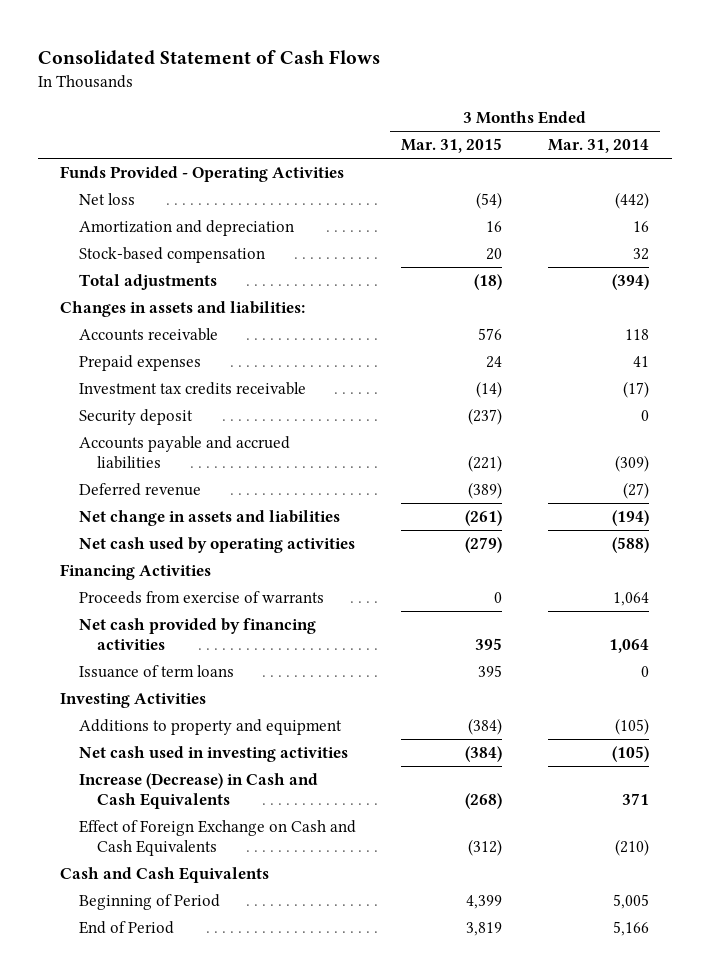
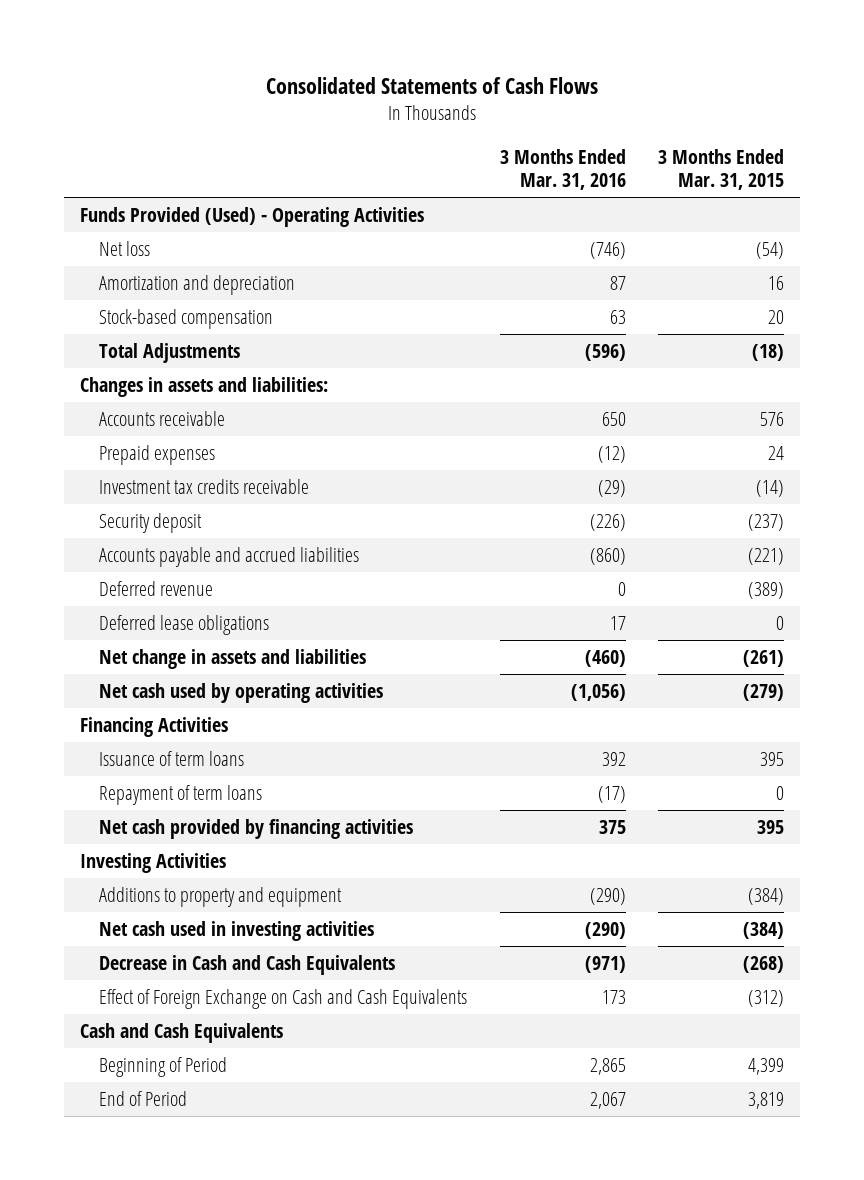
[37,50,380,66] Consolidated Statement of Cash Flows -> [266,77,599,95] Consolidated Statements of Cash Flows
[547,139,649,154] Mar. 31, 2014 -> none
none -> [499,148,626,190] 3 Months Ended Mar. 31, 2016
[60,166,345,183] Funds Provided - Operating Activities -> [80,206,425,227] Funds Provided (Used) - Operating Activities
[78,274,217,291] Total adjustments -> [99,342,241,363] Total Adjustments
none -> [99,614,270,635] Deferred lease obligations
[78,591,324,605] Proceeds from exercise of warrants -> none
none -> [99,784,263,805] Repayment of term loans
[78,618,316,650] Net cash provided by financing activities -> [99,818,414,839] Net cash provided by financing activities
[78,773,318,809] Increase (Decrease) in Cash and Cash Equivalents -> [99,954,396,975] Decrease in Cash and Cash Equivalents

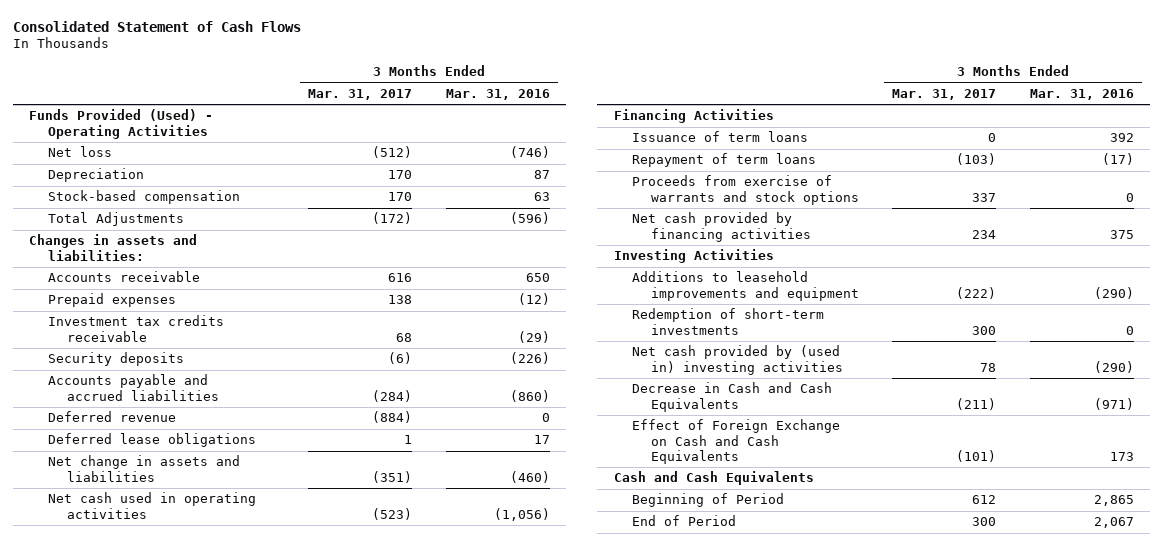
[266,77,599,95] Consolidated Statements of Cash Flows -> [12,20,301,32] Consolidated Statement of Cash Flows
[657,148,784,190] 3 Months Ended Mar. 31, 2015 -> none
none -> [308,88,413,100] Mar. 31, 2017
[99,274,296,295] Amortization and depreciation -> [48,168,145,183] Depreciation
[99,512,203,533] Security deposit -> [48,352,185,367] Security deposits
[99,682,384,703] Net cash used by operating activities -> [48,492,257,519] Net cash used in operating activities
none -> [632,175,860,205] Proceeds from exercise of warrants and stock options
[99,886,343,907] Additions to property and equipment -> [632,271,860,301] Additions to leasehold improvements and equipment
none -> [632,308,825,335] Redemption of short-term investments
[99,920,375,941] Net cash used in investing activities -> [632,345,844,375] Net cash provided by (used in) investing activities

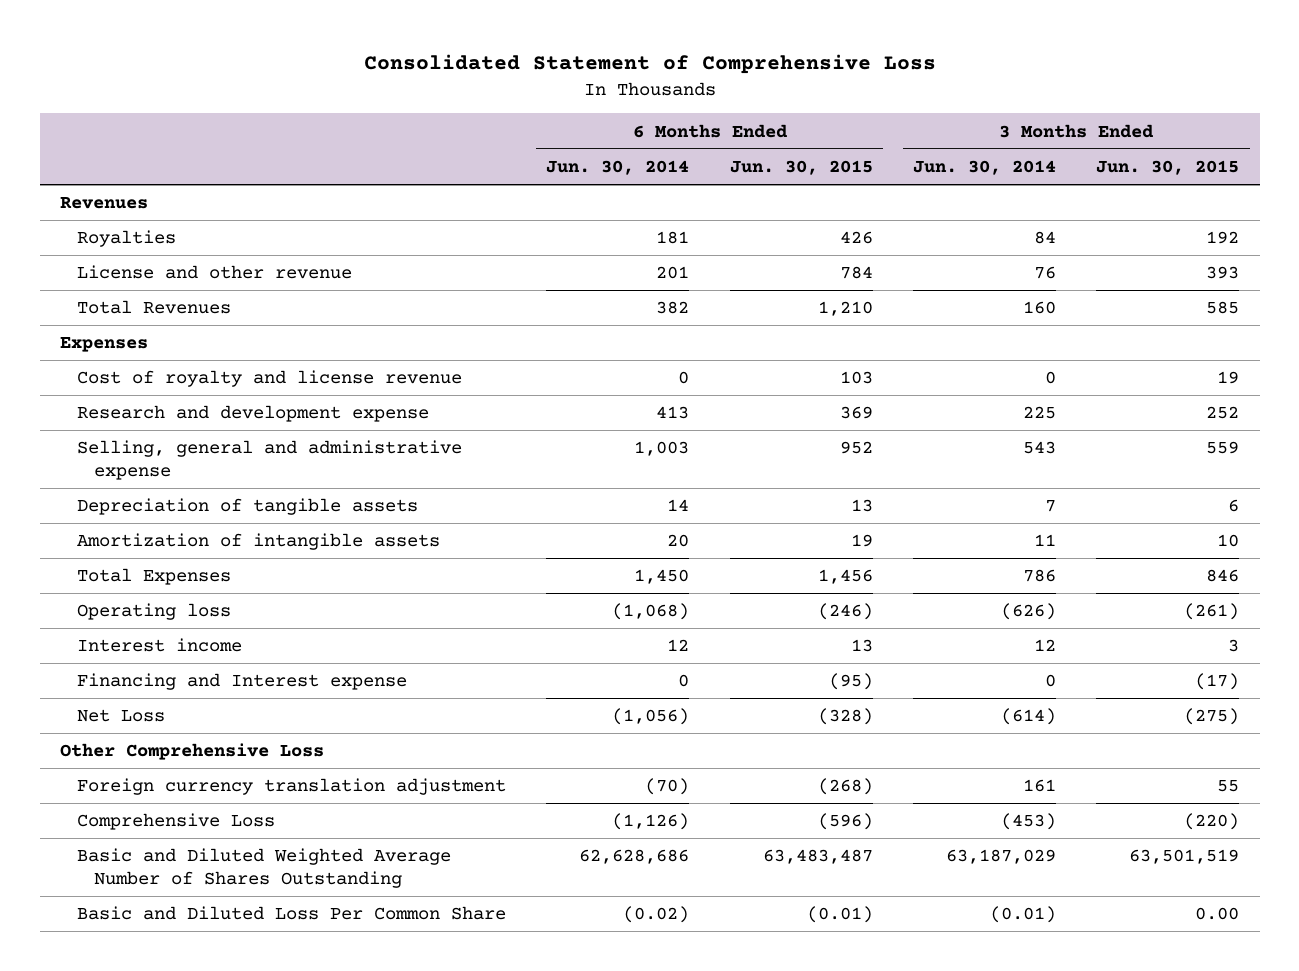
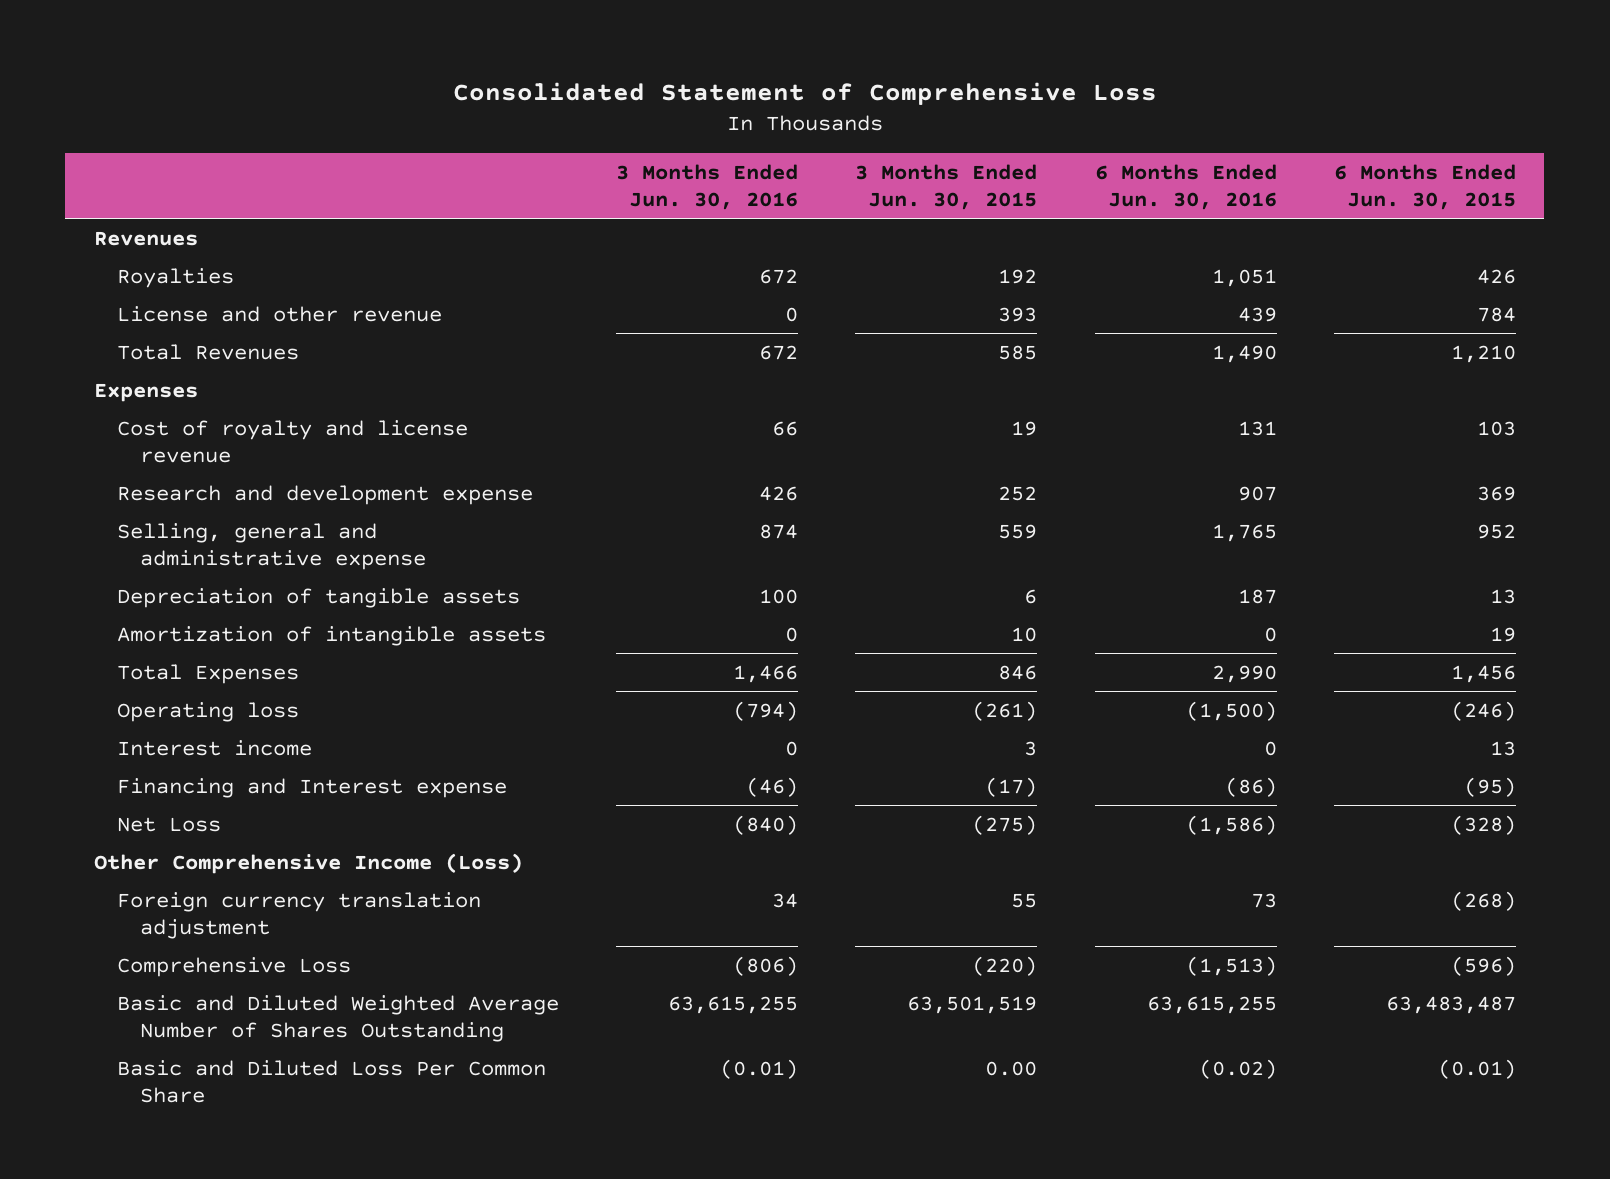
[546,160,690,176] Jun. 30, 2014 -> none
[913,160,1057,176] Jun. 30, 2014 -> none
none -> [616,163,799,210] 3 Months Ended Jun. 30, 2016
none -> [1094,163,1277,210] 6 Months Ended Jun. 30, 2016
[59,743,324,761] Other Comprehensive Loss -> [93,852,523,874] Other Comprehensive Income (Loss)

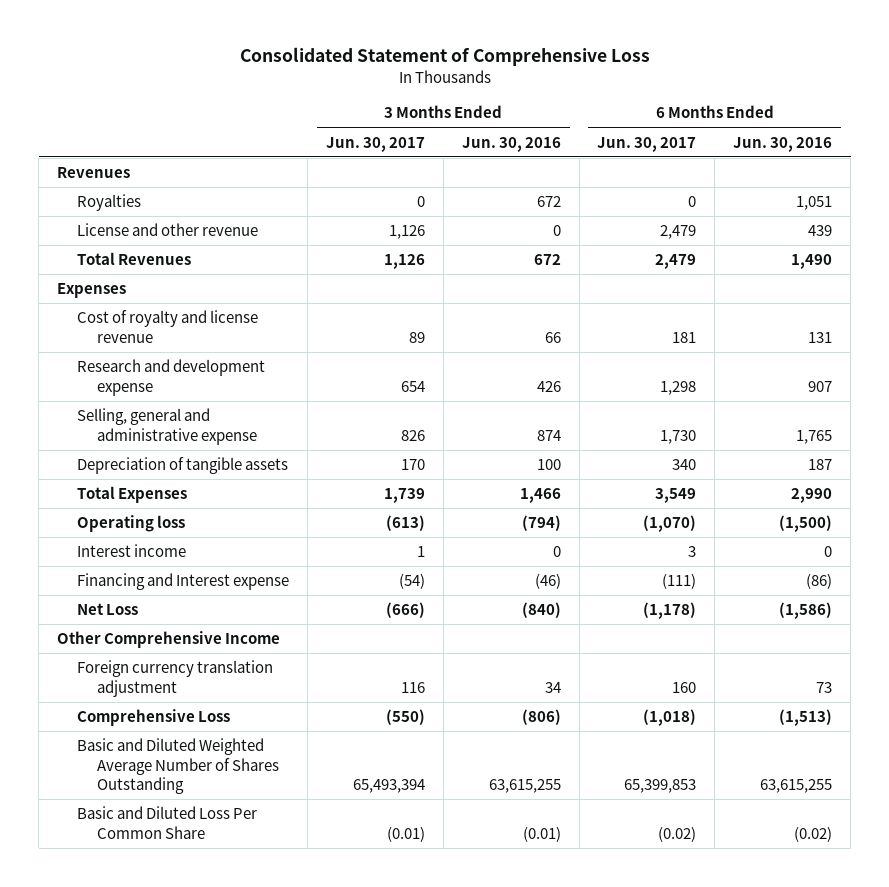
[855,163,1038,210] 3 Months Ended Jun. 30, 2015 -> none
[1333,163,1516,210] 6 Months Ended Jun. 30, 2015 -> none
none -> [325,136,425,152] Jun. 30, 2017
none -> [597,136,697,152] Jun. 30, 2017
[117,625,547,646] Amortization of intangible assets -> none
[93,852,523,874] Other Comprehensive Income (Loss) -> [57,631,281,649] Other Comprehensive Income

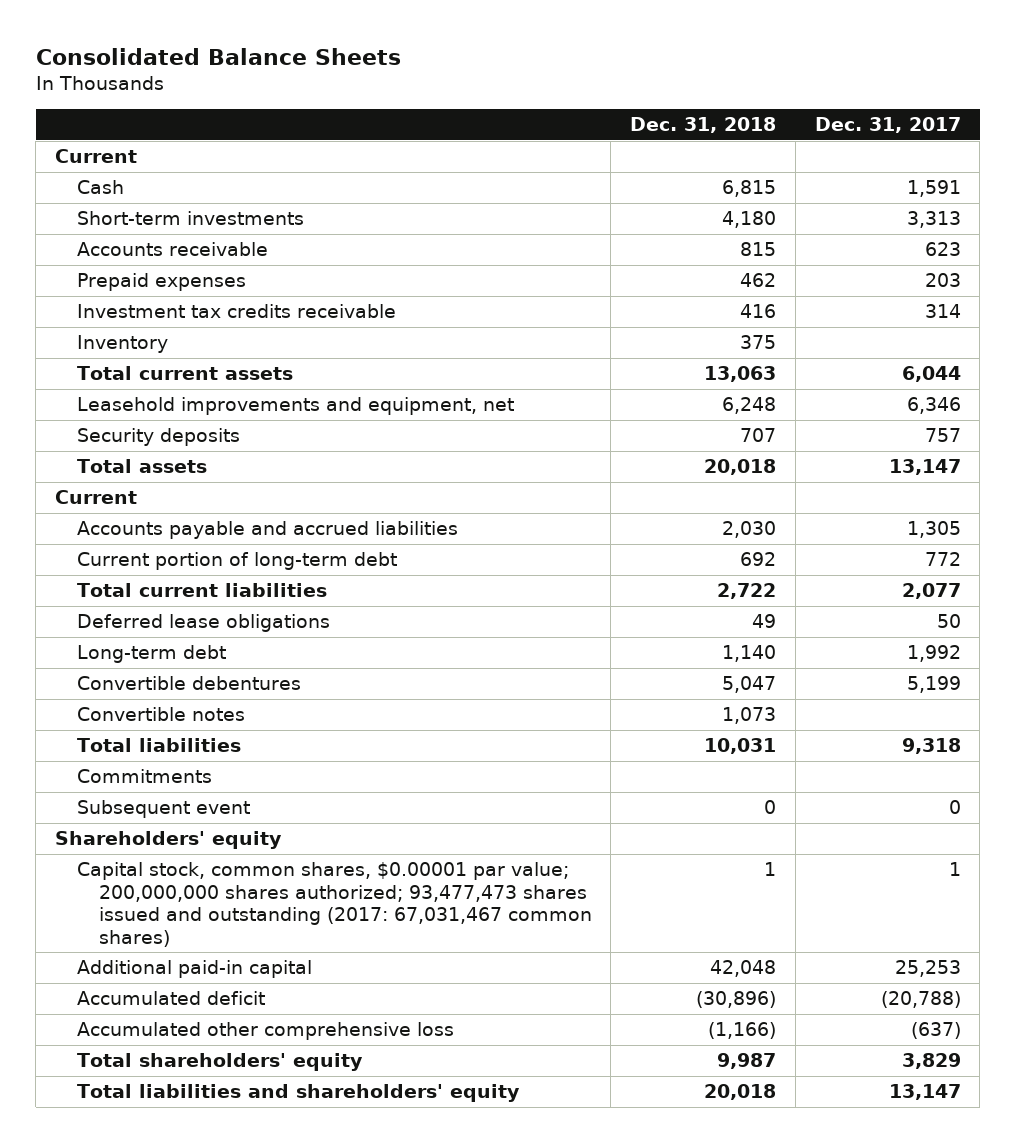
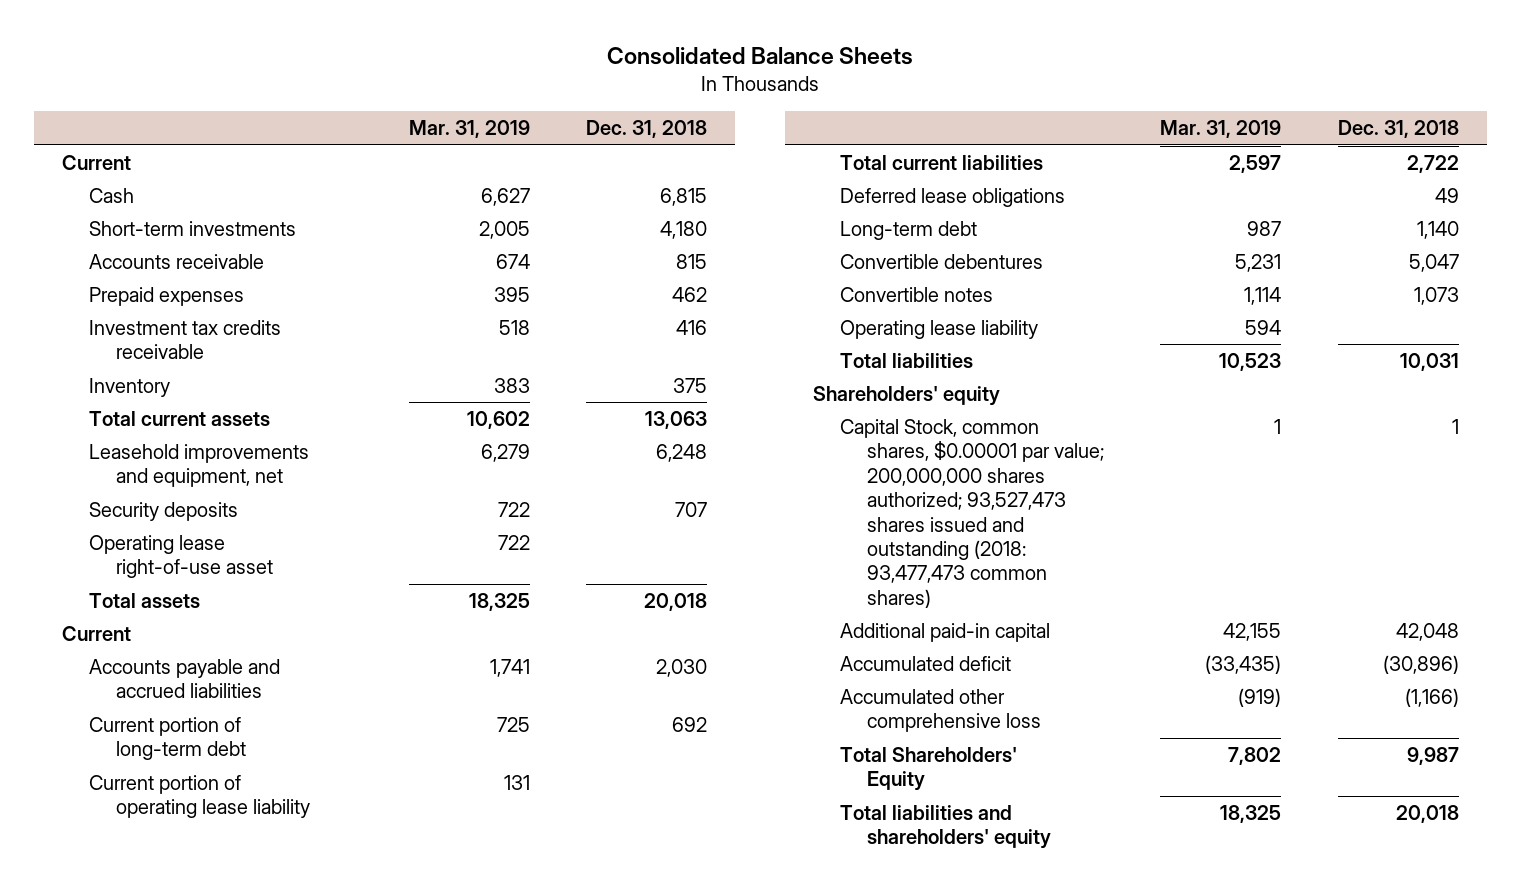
[814,117,961,134] Dec. 31, 2017 -> none
none -> [408,120,530,139] Mar. 31, 2019
none -> [88,534,273,579] Operating lease right-of-use asset
none -> [88,774,310,819] Current portion of operating lease liability
none -> [840,319,1039,339] Operating lease liability
[76,769,212,784] Commitments -> none
[76,800,250,819] Subsequent event -> none
[76,862,592,947] Capital stock, common shares, $0.00001 par value; 200,000,000 shares authorized; 93,477,473 shares issued and outstanding (2017: 67,031,467 common shares) -> [840,418,1105,608] Capital Stock, common shares, $0.00001 par value; 200,000,000 shares authorized; 93,527,473 shares issued and outstanding (2018: 93,477,473 common shares)
[76,1053,363,1072] Total shareholders' equity -> [840,746,1018,792] Total Shareholders' Equity

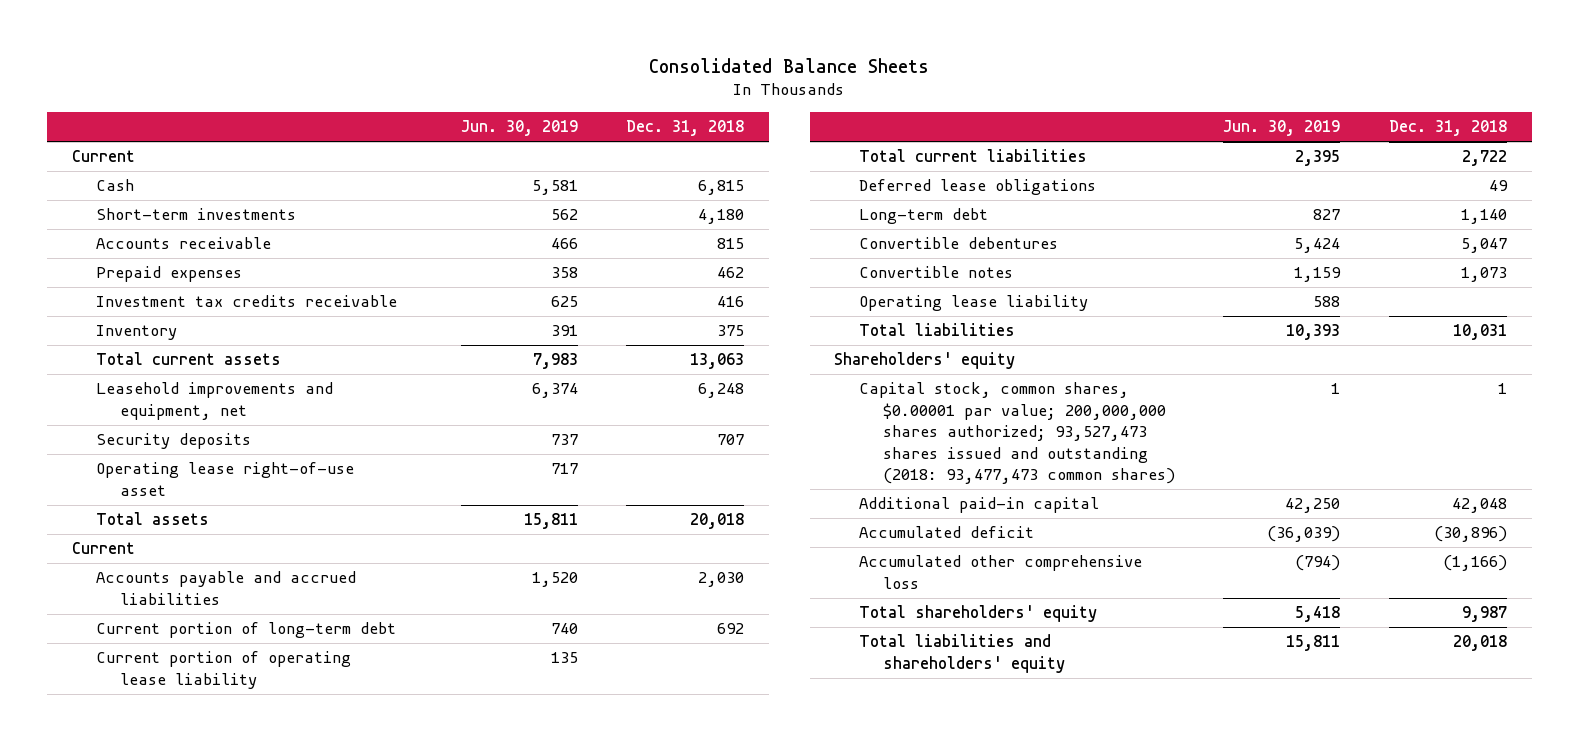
[408,120,530,139] Mar. 31, 2019 -> none
none -> [460,120,578,137] Jun. 30, 2019
[840,418,1105,608] Capital Stock, common shares, $0.00001 par value; 200,000,000 shares authorized; 93,527,473 shares issued and outstanding (2018: 93,477,473 common shares) -> [858,382,1175,485] Capital stock, common shares, $0.00001 par value; 200,000,000 shares authorized; 93,527,473 shares issued and outstanding (2018: 93,477,473 common shares)
[840,746,1018,792] Total Shareholders' Equity -> [858,605,1097,623] Total shareholders' equity

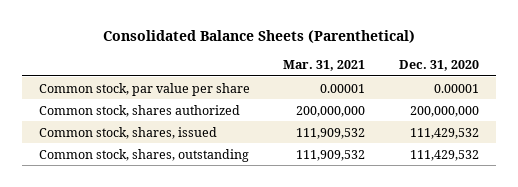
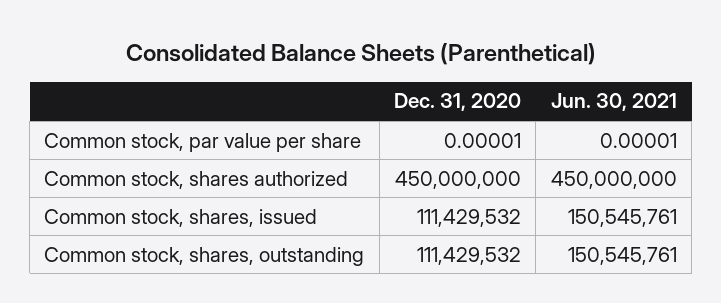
[283,60,366,72] Mar. 31, 2021 -> none
none -> [550,93,677,112] Jun. 30, 2021
[410,105,480,117] 200,000,000 -> [395,170,522,189] 450,000,000

